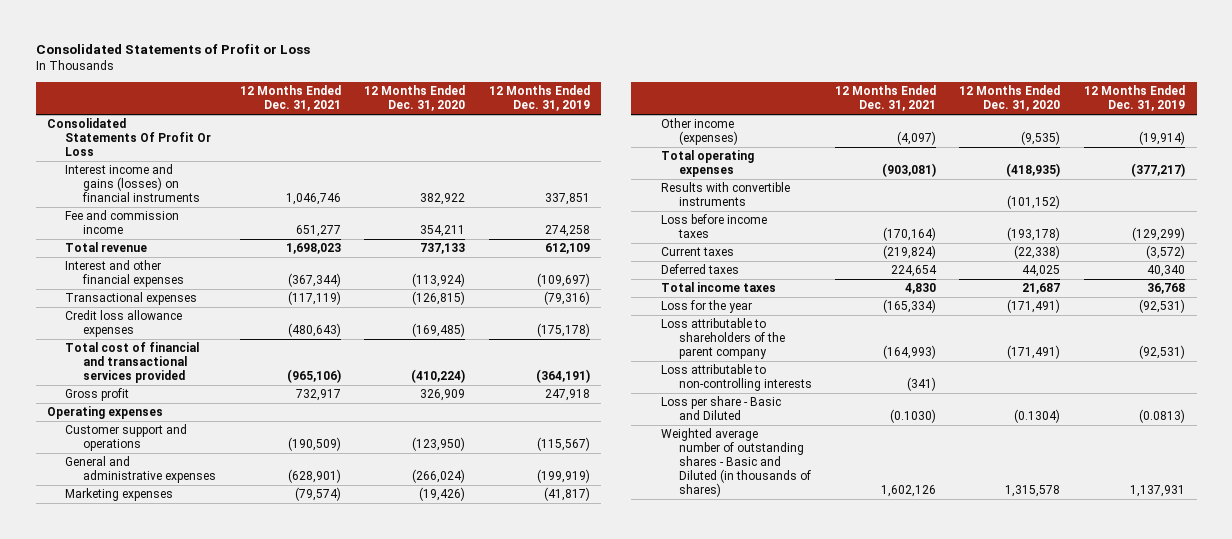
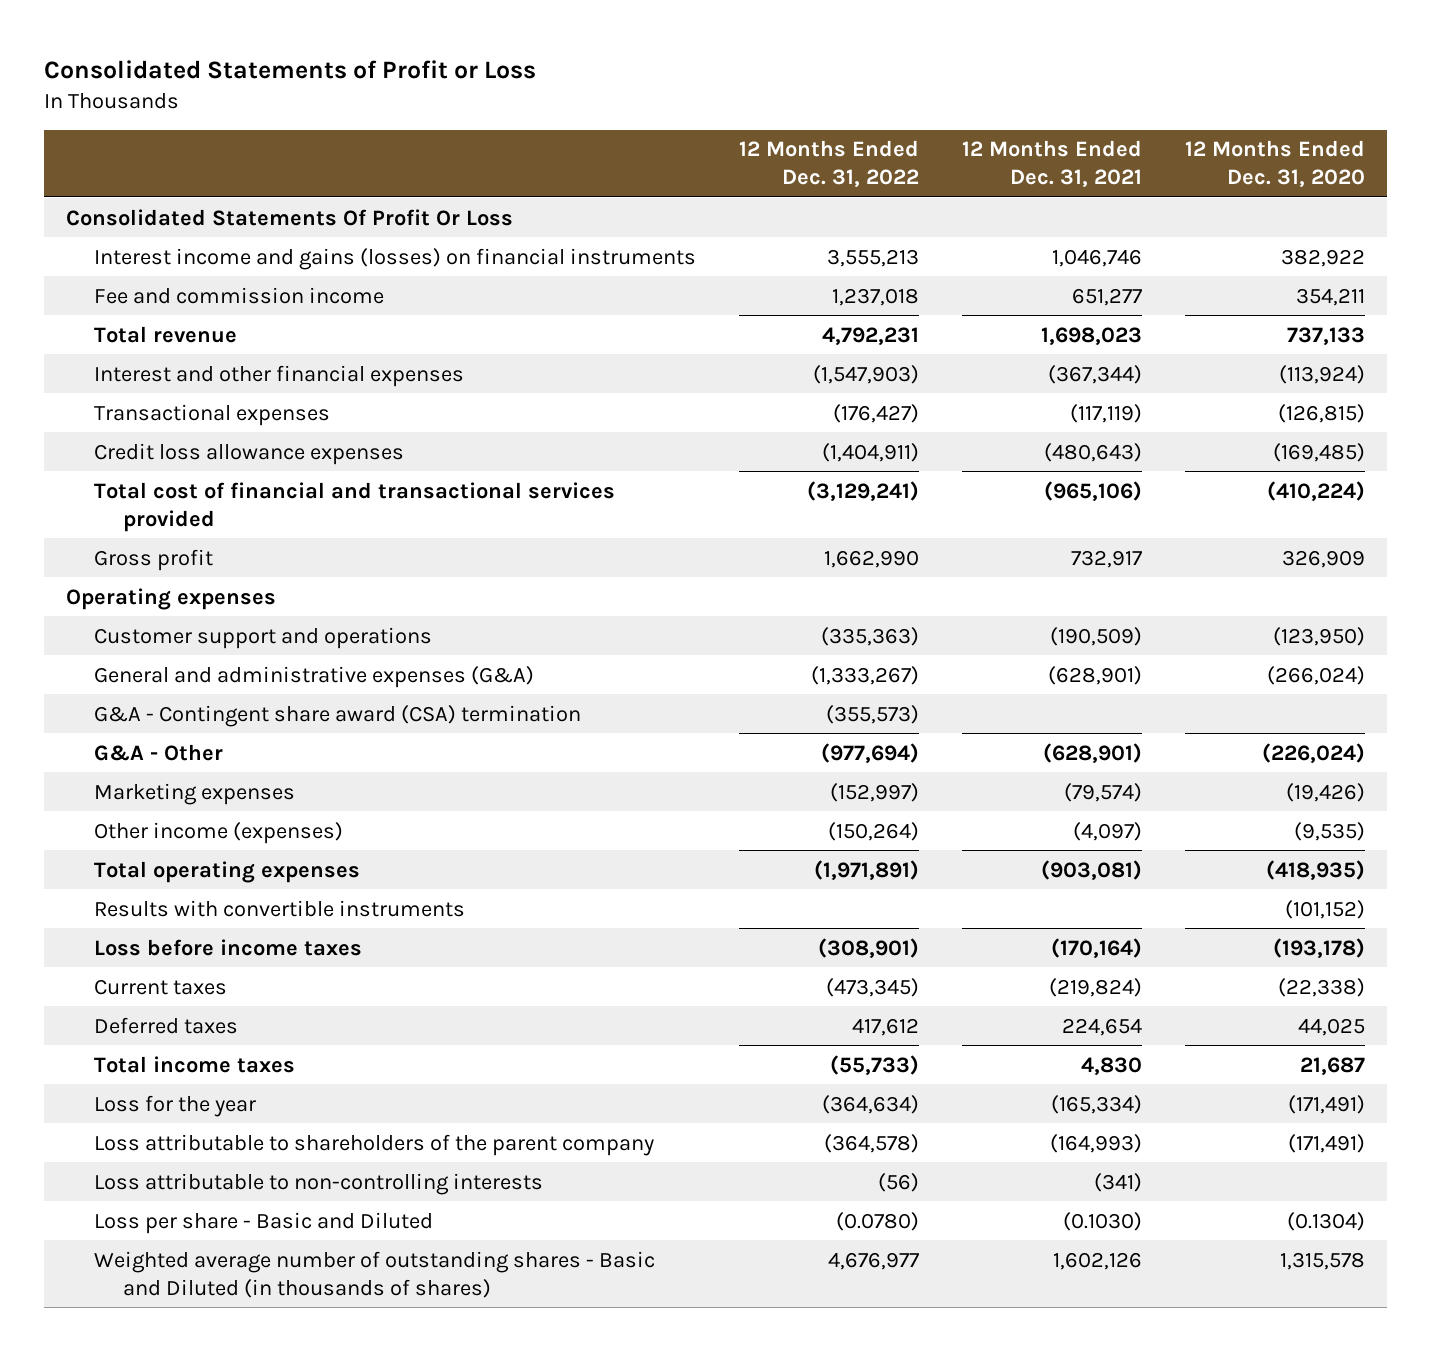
[488,85,590,112] 12 Months Ended Dec. 31, 2019 -> none
none -> [739,140,920,188] 12 Months Ended Dec. 31, 2022
[65,456,217,484] General and administrative expenses -> [94,665,535,688] General and administrative expenses (G&A)
none -> [94,704,582,727] G&A - Contingent share award (CSA) termination
none -> [94,743,224,761] G&A - Other

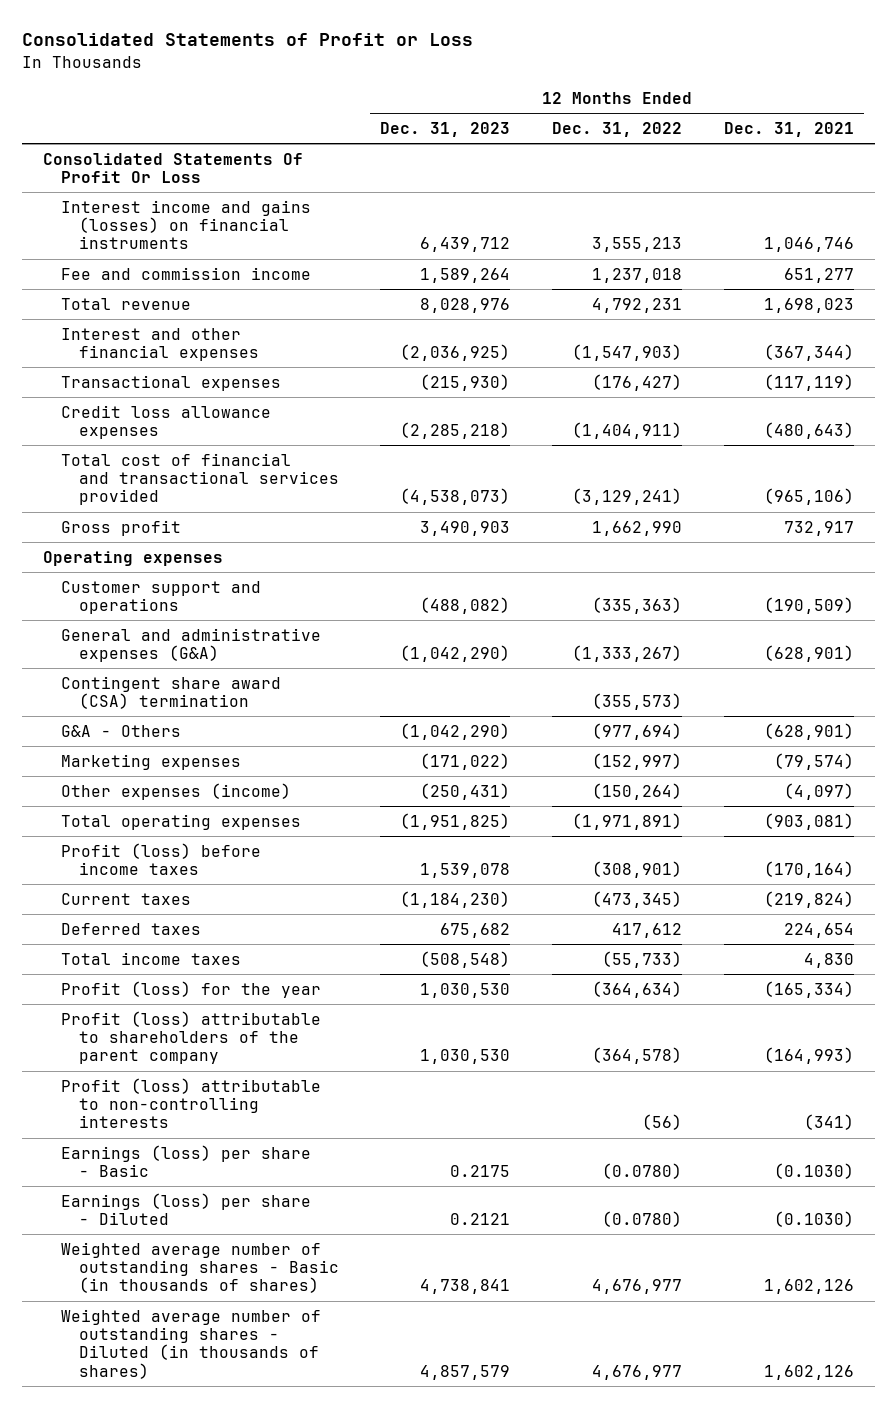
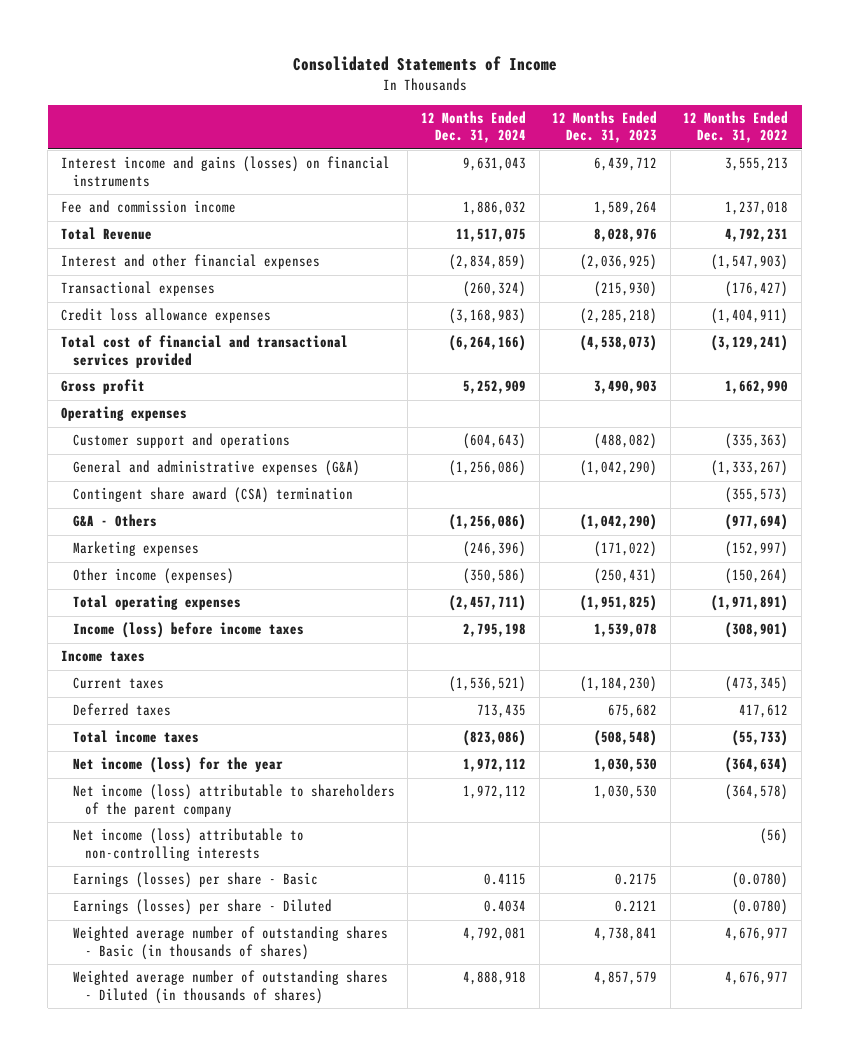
[21,33,473,47] Consolidated Statements of Profit or Loss -> [292,56,557,72] Consolidated Statements of Income
[723,122,854,138] Dec. 31, 2021 -> none
none -> [421,111,527,144] 12 Months Ended Dec. 31, 2024
[42,152,303,184] Consolidated Statements Of Profit Or Loss -> none
[60,297,191,310] Total revenue -> [60,227,152,241] Total Revenue
[60,782,291,800] Other expenses (income) -> [72,568,234,585] Other income (expenses)
[60,842,261,876] Profit (loss) before income taxes -> [72,622,304,639] Income (loss) before income taxes
none -> [60,650,145,663] Income taxes
[60,980,321,998] Profit (loss) for the year -> [72,757,283,774] Net income (loss) for the year
[60,1010,321,1065] Profit (loss) attributable to shareholders of the parent company -> [72,784,395,817] Net income (loss) attributable to shareholders of the parent company
[60,1077,321,1129] Profit (loss) attributable to non-controlling interests -> [72,828,304,861] Net income (loss) attributable to non-controlling interests
[60,1144,311,1178] Earnings (loss) per share - Basic -> [72,872,318,889] Earnings (losses) per share - Basic
[60,1192,311,1226] Earnings (loss) per share - Diluted -> [72,899,332,916] Earnings (losses) per share - Diluted

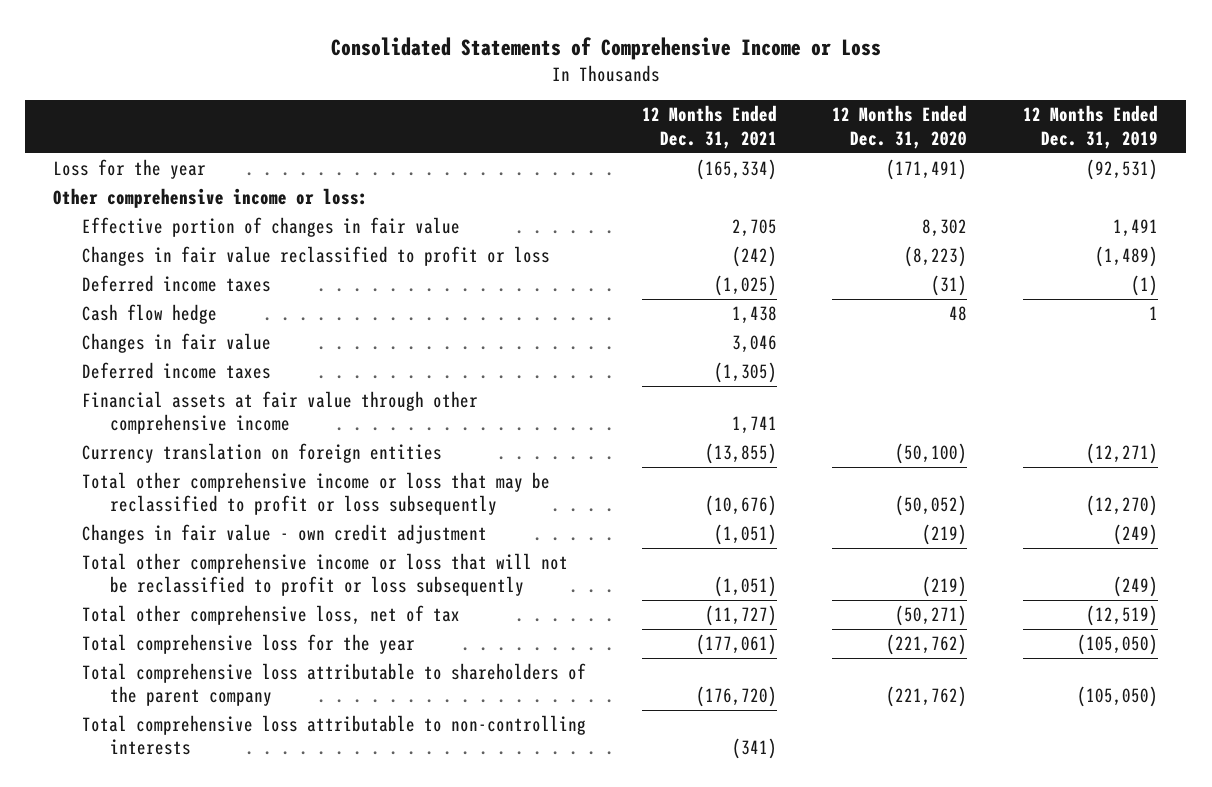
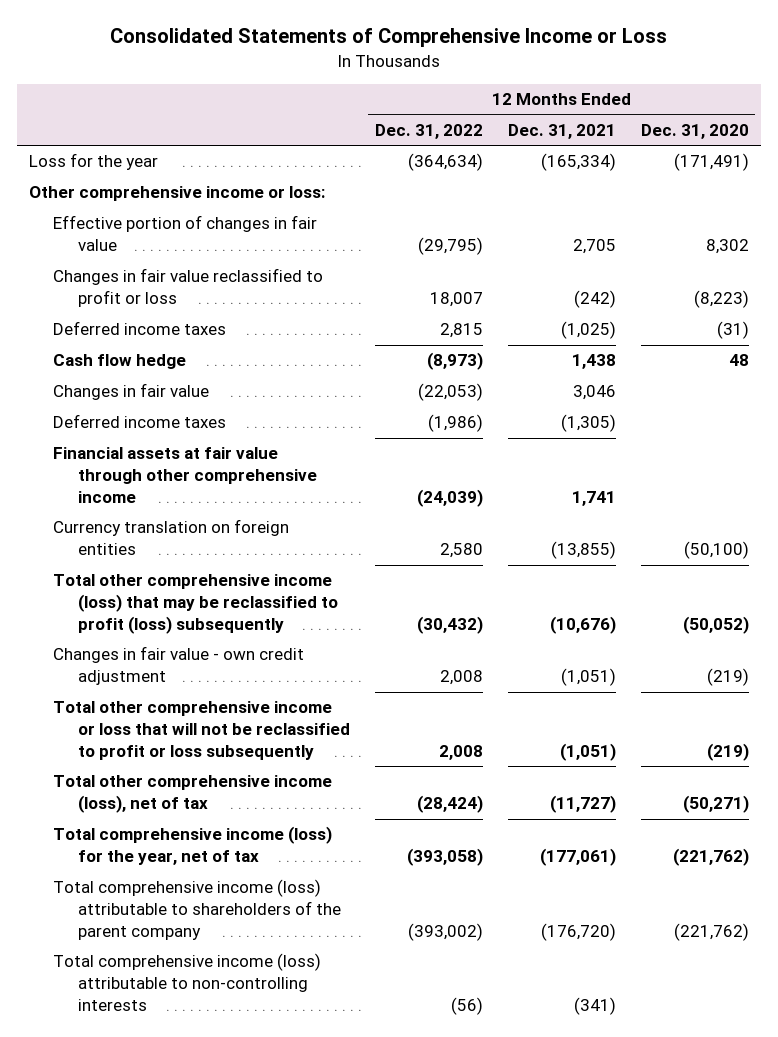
[1023,105,1159,149] 12 Months Ended Dec. 31, 2019 -> none
none -> [374,123,483,139] Dec. 31, 2022
[81,472,550,516] Total other comprehensive income or loss that may be reclassified to profit or loss subsequently -> [53,574,338,635] Total other comprehensive income (loss) that may be reclassified to profit (loss) subsequently
[81,605,460,626] Total other comprehensive loss, net of tax -> [53,775,333,814] Total other comprehensive income (loss), net of tax
[81,634,415,655] Total comprehensive loss for the year -> [53,826,333,866] Total comprehensive income (loss) for the year, net of tax
[81,663,586,707] Total comprehensive loss attributable to shareholders of the parent company -> [53,879,341,941] Total comprehensive income (loss) attributable to shareholders of the parent company
[81,715,586,756] Total comprehensive loss attributable to non-controlling interests -> [53,953,322,1012] Total comprehensive income (loss) attributable to non-controlling interests

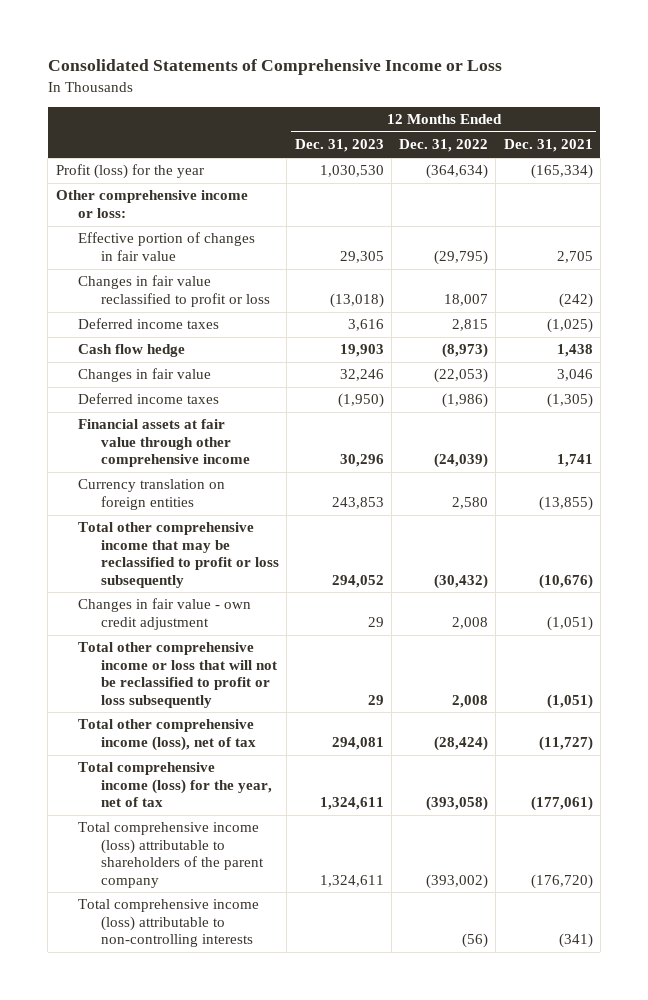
[640,123,749,139] Dec. 31, 2020 -> none
none -> [294,139,384,153] Dec. 31, 2023
[29,153,159,171] Loss for the year -> [55,164,204,180] Profit (loss) for the year
[53,574,338,635] Total other comprehensive income (loss) that may be reclassified to profit (loss) subsequently -> [78,522,280,588] Total other comprehensive income that may be reclassified to profit or loss subsequently

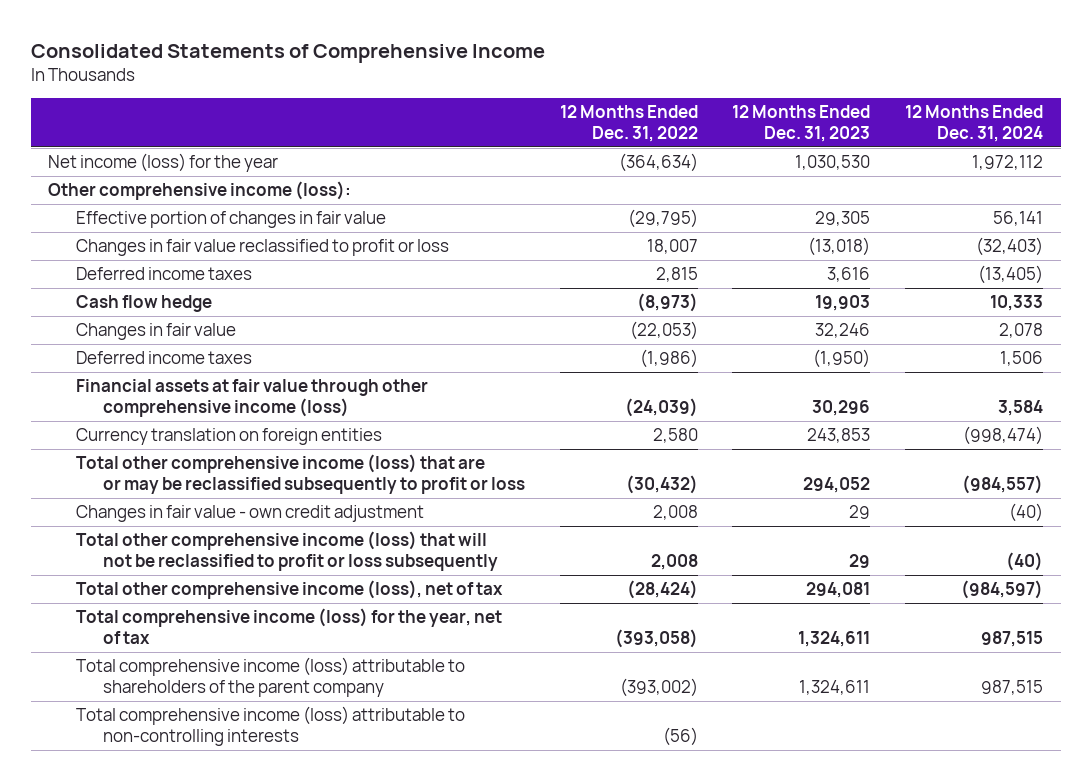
[47,59,502,76] Consolidated Statements of Comprehensive Income or Loss -> [31,43,546,63] Consolidated Statements of Comprehensive Income
[503,139,593,153] Dec. 31, 2021 -> none
none -> [905,105,1044,143] 12 Months Ended Dec. 31, 2024
[55,164,204,180] Profit (loss) for the year -> [48,153,279,173] Net income (loss) for the year
[55,190,248,218] Other comprehensive income or loss: -> [48,181,352,201] Other comprehensive income (loss):
[78,419,251,468] Financial assets at fair value through other comprehensive income -> [75,379,428,418] Financial assets at fair value through other comprehensive income (loss)
[78,522,280,588] Total other comprehensive income that may be reclassified to profit or loss subsequently -> [75,454,525,495] Total other comprehensive income (loss) that are or may be reclassified subsequently to profit or loss
[78,642,278,708] Total other comprehensive income or loss that will not be reclassified to profit or loss subsequently -> [75,531,498,572] Total other comprehensive income (loss) that will not be reclassified to profit or loss subsequently

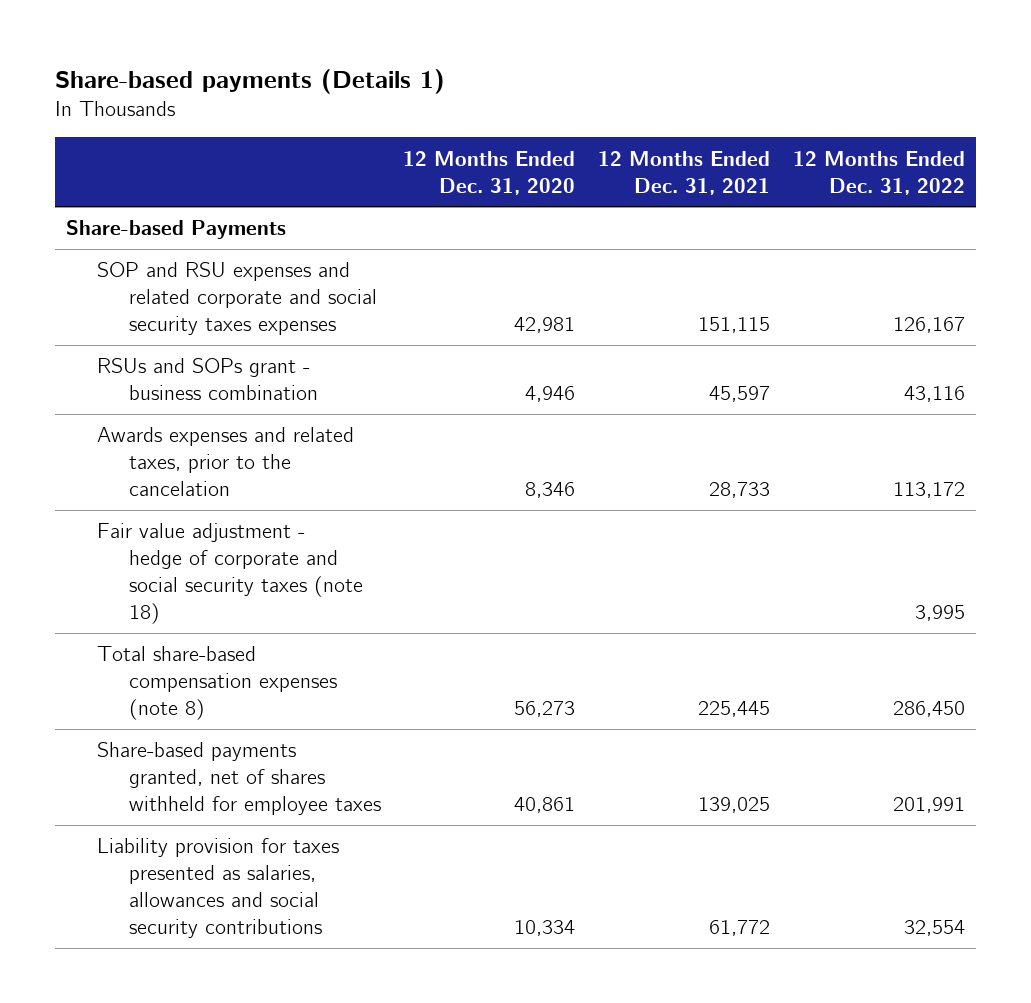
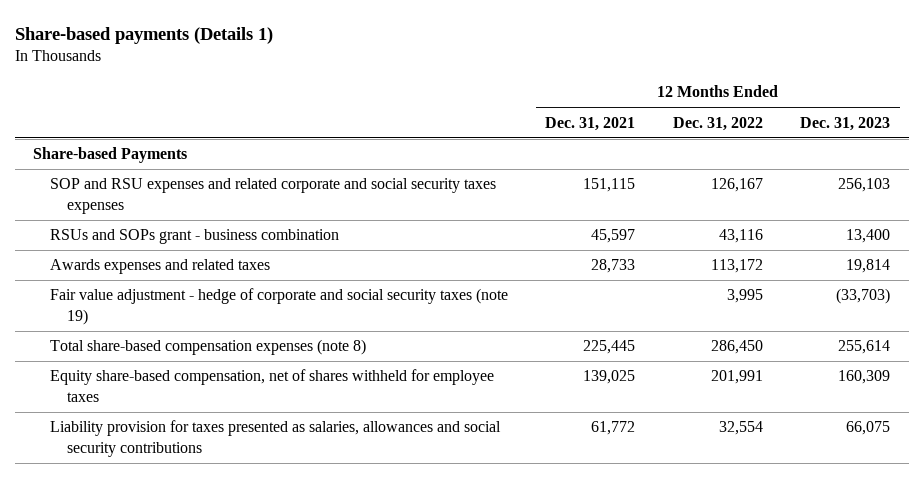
[403,150,576,195] 12 Months Ended Dec. 31, 2020 -> none
none -> [800,116,891,131] Dec. 31, 2023
[97,427,355,497] Awards expenses and related taxes, prior to the cancelation -> [50,259,271,275] Awards expenses and related taxes
[97,523,363,625] Fair value adjustment - hedge of corporate and social security taxes (note 18) -> [50,288,509,325] Fair value adjustment - hedge of corporate and social security taxes (note 19)
[97,742,381,816] Share-based payments granted, net of shares withheld for employee taxes -> [50,369,495,402] Equity share-based compensation, net of shares withheld for employee taxes

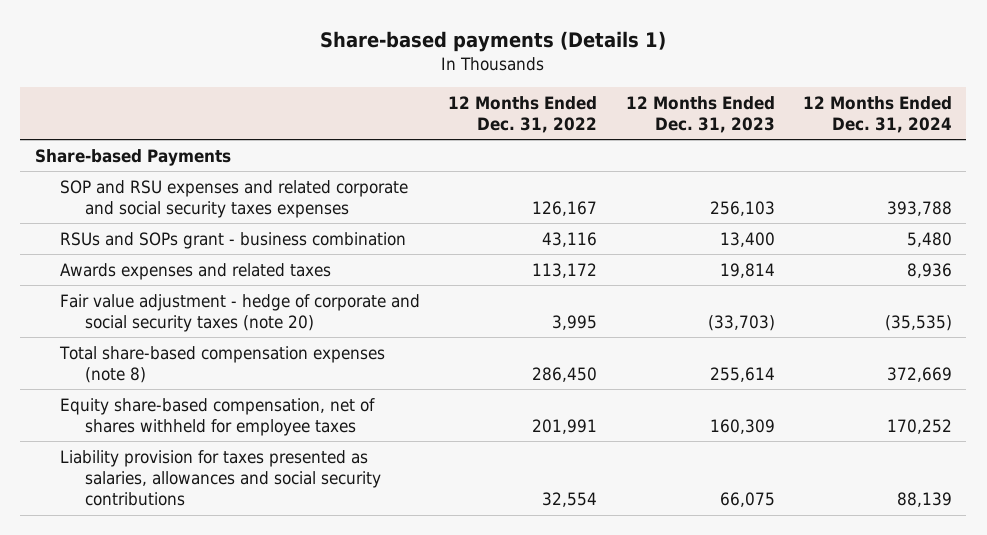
[545,116,636,131] Dec. 31, 2021 -> none
none -> [803,95,953,133] 12 Months Ended Dec. 31, 2024
[50,288,509,325] Fair value adjustment - hedge of corporate and social security taxes (note 19) -> [59,293,420,333] Fair value adjustment - hedge of corporate and social security taxes (note 20)

